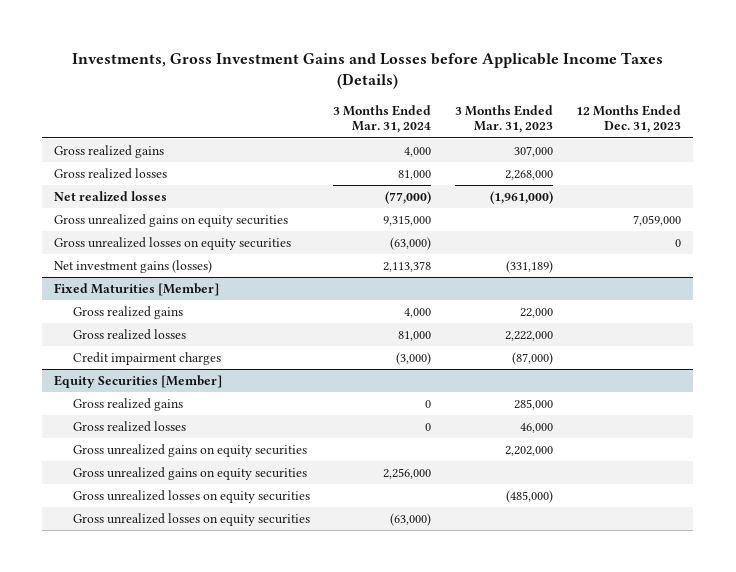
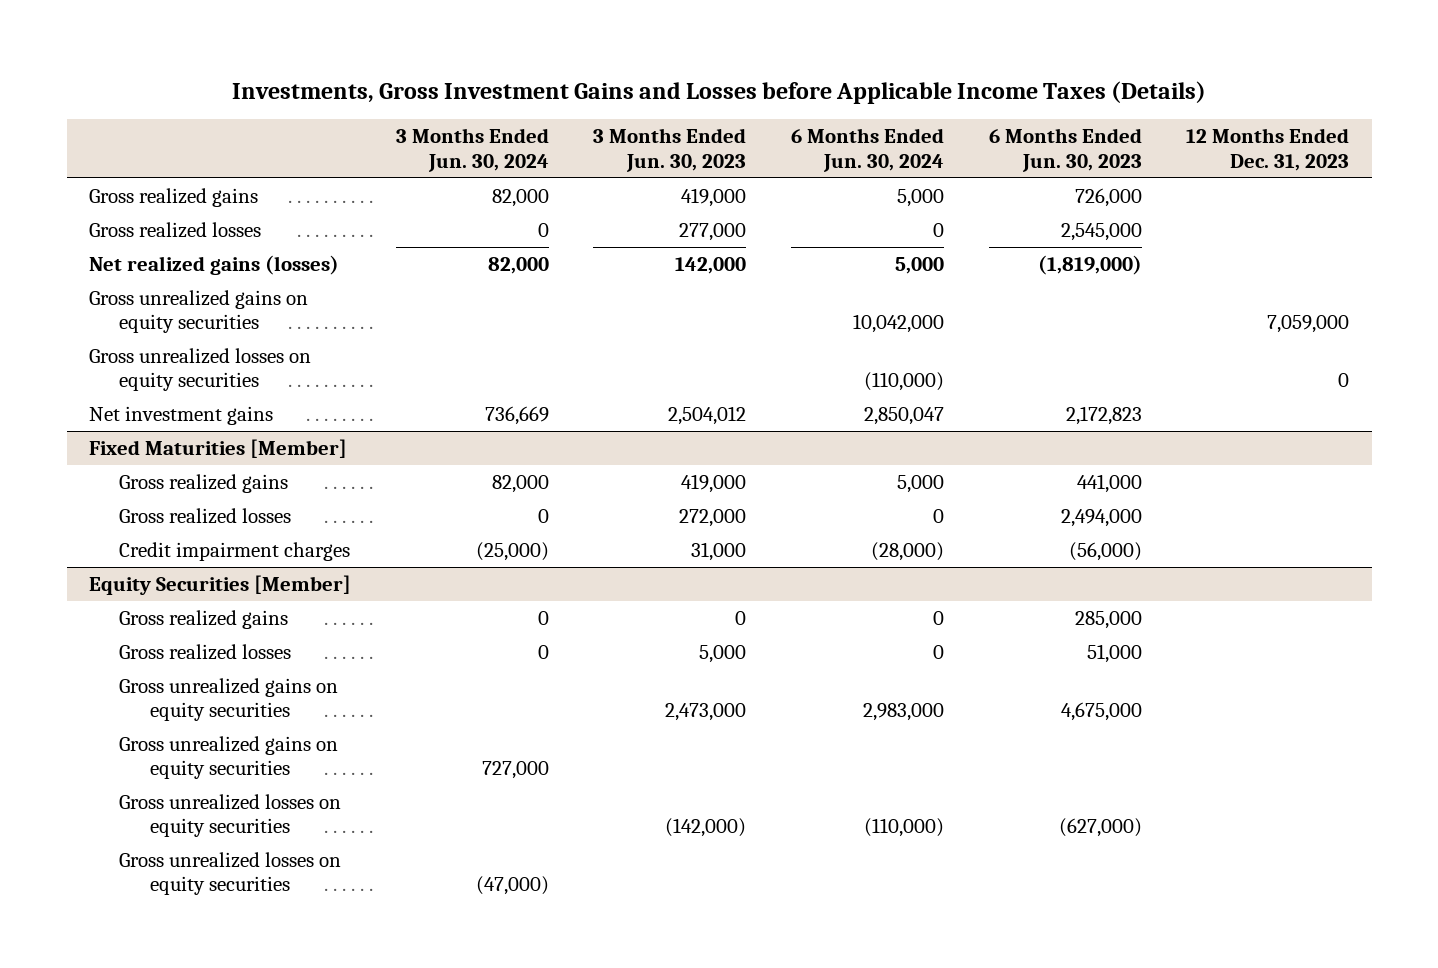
[333,104,432,134] 3 Months Ended Mar. 31, 2024 -> none
[454,104,553,134] 3 Months Ended Mar. 31, 2023 -> none
none -> [395,128,549,172] 3 Months Ended Jun. 30, 2024
none -> [593,128,747,172] 3 Months Ended Jun. 30, 2023
none -> [790,128,944,172] 6 Months Ended Jun. 30, 2024
none -> [988,128,1142,172] 6 Months Ended Jun. 30, 2023
[54,191,168,203] Net realized losses -> [88,255,339,276] Net realized gains (losses)
[54,260,213,274] Net investment gains (losses) -> [88,406,273,426] Net investment gains

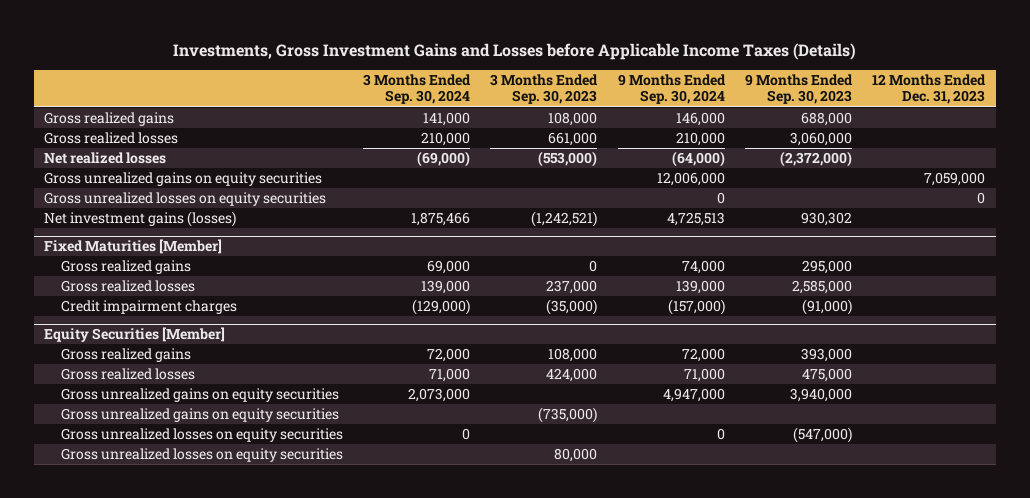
[395,128,549,172] 3 Months Ended Jun. 30, 2024 -> none
[593,128,747,172] 3 Months Ended Jun. 30, 2023 -> none
[790,128,944,172] 6 Months Ended Jun. 30, 2024 -> none
[988,128,1142,172] 6 Months Ended Jun. 30, 2023 -> none
none -> [362,73,471,105] 3 Months Ended Sep. 30, 2024
none -> [490,73,599,105] 3 Months Ended Sep. 30, 2023
none -> [617,73,726,105] 9 Months Ended Sep. 30, 2024
none -> [745,73,854,105] 9 Months Ended Sep. 30, 2023
[88,255,339,276] Net realized gains (losses) -> [44,152,167,165] Net realized losses
[88,406,273,426] Net investment gains -> [44,211,237,228] Net investment gains (losses)

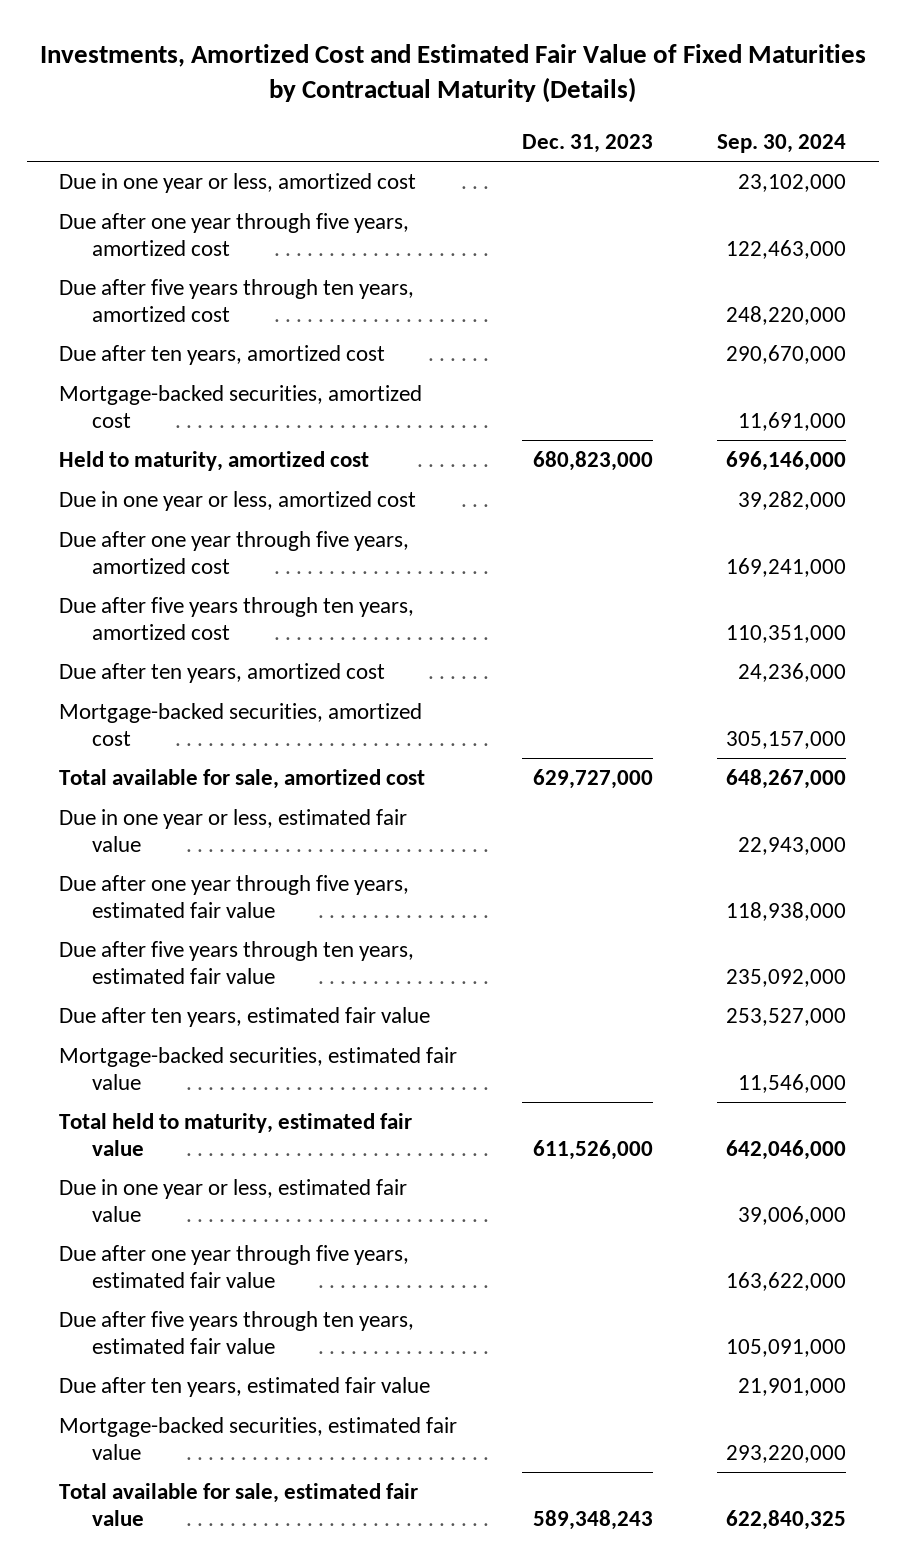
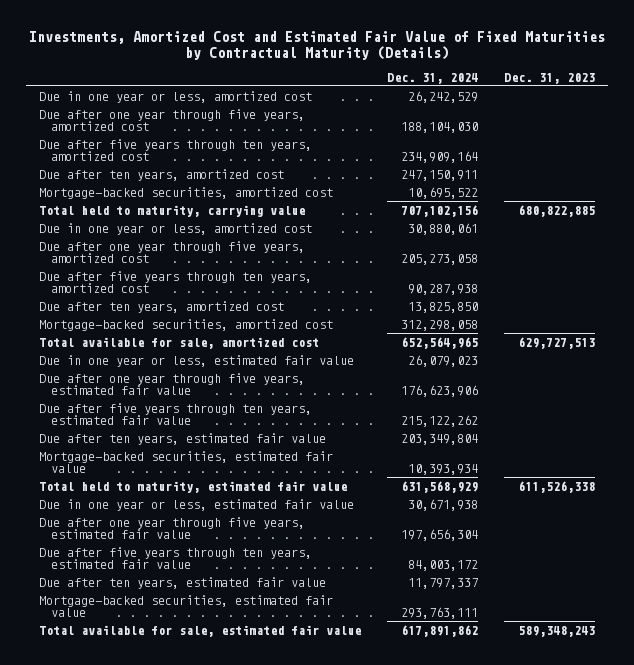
[717,133,847,153] Sep. 30, 2024 -> none
none -> [387,72,479,84] Dec. 31, 2024
[59,451,370,472] Held to maturity, amortized cost -> [38,204,305,217] Total held to maturity, carrying value
[532,451,653,472] 680,823,000 -> [518,204,596,217] 680,822,885
[532,769,653,790] 629,727,000 -> [518,336,596,349] 629,727,513
[532,1140,653,1161] 611,526,000 -> [518,480,596,493] 611,526,338

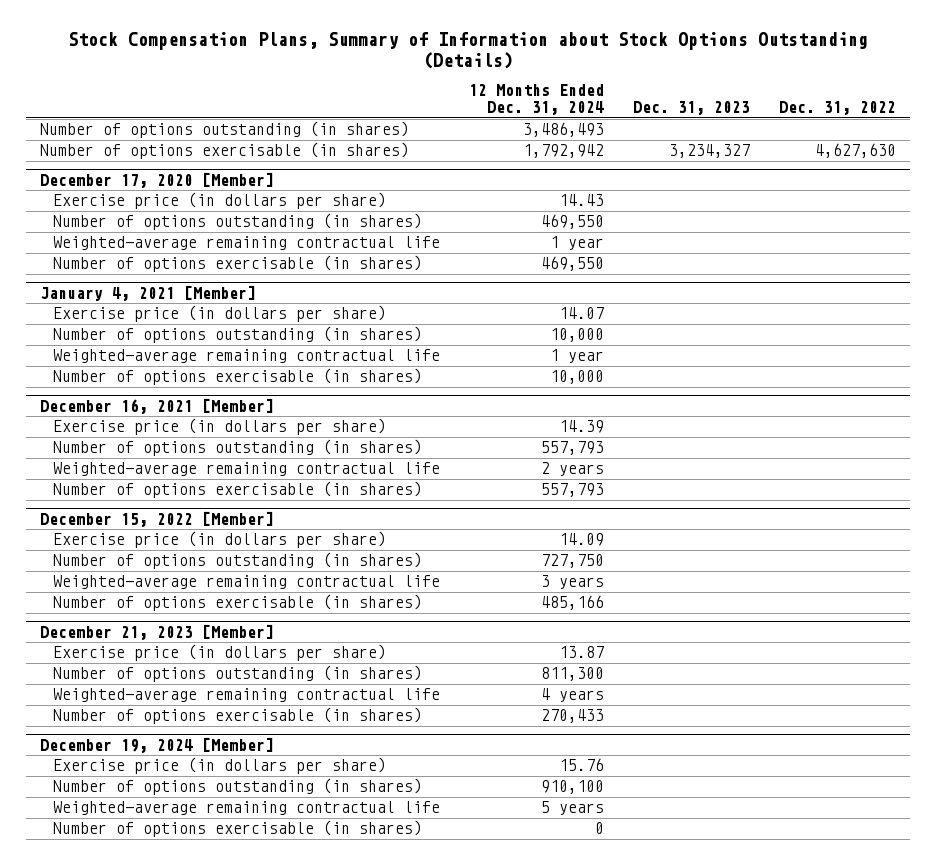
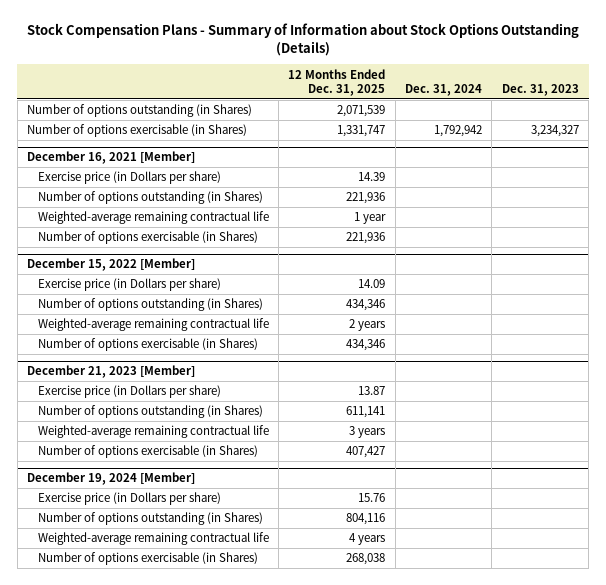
[68,32,869,69] Stock Compensation Plans, Summary of Information about Stock Options Outstanding (Details) -> [27,23,580,57] Stock Compensation Plans - Summary of Information about Stock Options Outstanding (Details)
[468,84,604,116] 12 Months Ended Dec. 31, 2024 -> none
[778,101,896,116] Dec. 31, 2022 -> none
none -> [288,68,386,97] 12 Months Ended Dec. 31, 2025
none -> [405,84,483,97] Dec. 31, 2024
[40,171,275,188] December 17, 2020 [Member] -> none
[52,192,386,210] Exercise price (in dollars per share) -> none
[52,213,422,231] Number of options outstanding (in shares) -> none
[52,236,440,251] Weighted-average remaining contractual life -> none
[52,255,422,273] Number of options exercisable (in shares) -> none
[40,284,257,301] January 4, 2021 [Member] -> none
[52,305,386,323] Exercise price (in dollars per share) -> none
[52,326,422,344] Number of options outstanding (in shares) -> none
[52,349,440,364] Weighted-average remaining contractual life -> none
[52,368,422,386] Number of options exercisable (in shares) -> none
[40,121,410,139] Number of options outstanding (in shares) -> [27,104,253,118] Number of options outstanding (in Shares)
[40,142,410,160] Number of options exercisable (in shares) -> [27,124,248,138] Number of options exercisable (in Shares)
[52,418,386,436] Exercise price (in dollars per share) -> [37,171,221,185] Exercise price (in Dollars per share)
[52,439,422,457] Number of options outstanding (in shares) -> [37,191,263,205] Number of options outstanding (in Shares)
[52,481,422,499] Number of options exercisable (in shares) -> [37,231,258,245] Number of options exercisable (in Shares)
[52,531,386,549] Exercise price (in dollars per share) -> [37,278,221,292] Exercise price (in Dollars per share)
[52,552,422,570] Number of options outstanding (in shares) -> [37,298,263,312] Number of options outstanding (in Shares)
[52,594,422,612] Number of options exercisable (in shares) -> [37,338,258,352] Number of options exercisable (in Shares)
[52,644,386,662] Exercise price (in dollars per share) -> [37,385,221,399] Exercise price (in Dollars per share)
[52,665,422,683] Number of options outstanding (in shares) -> [37,405,263,419] Number of options outstanding (in Shares)
[52,707,422,725] Number of options exercisable (in shares) -> [37,445,258,459] Number of options exercisable (in Shares)
[52,757,386,775] Exercise price (in dollars per share) -> [37,492,221,506] Exercise price (in Dollars per share)
[52,778,422,796] Number of options outstanding (in shares) -> [37,512,263,526] Number of options outstanding (in Shares)
[52,820,422,838] Number of options exercisable (in shares) -> [37,552,258,566] Number of options exercisable (in Shares)

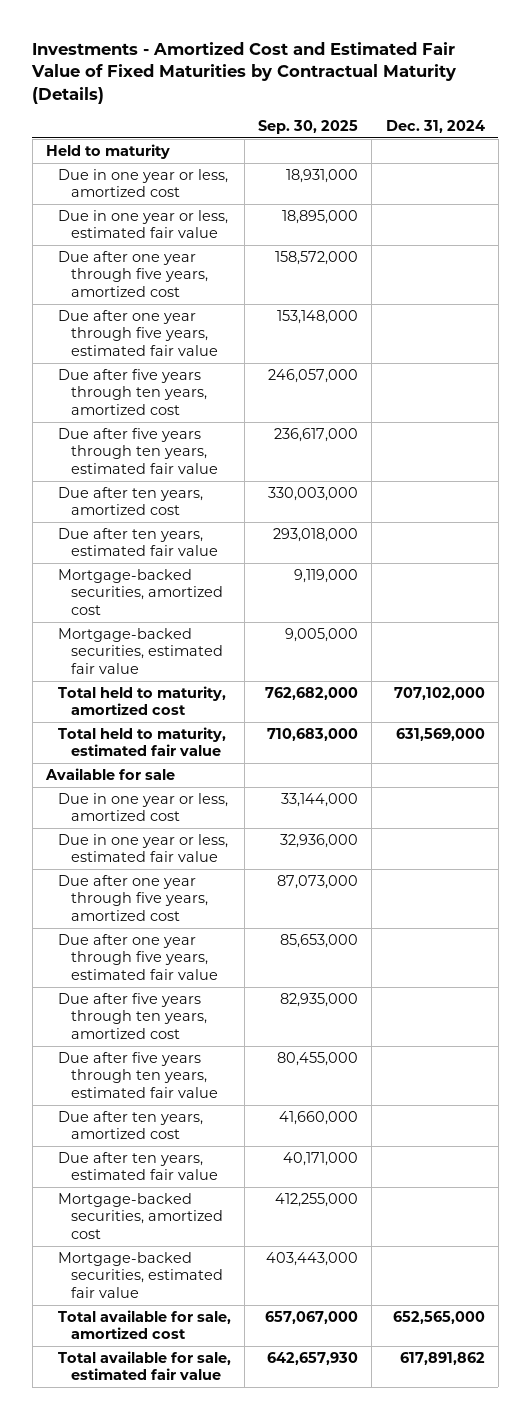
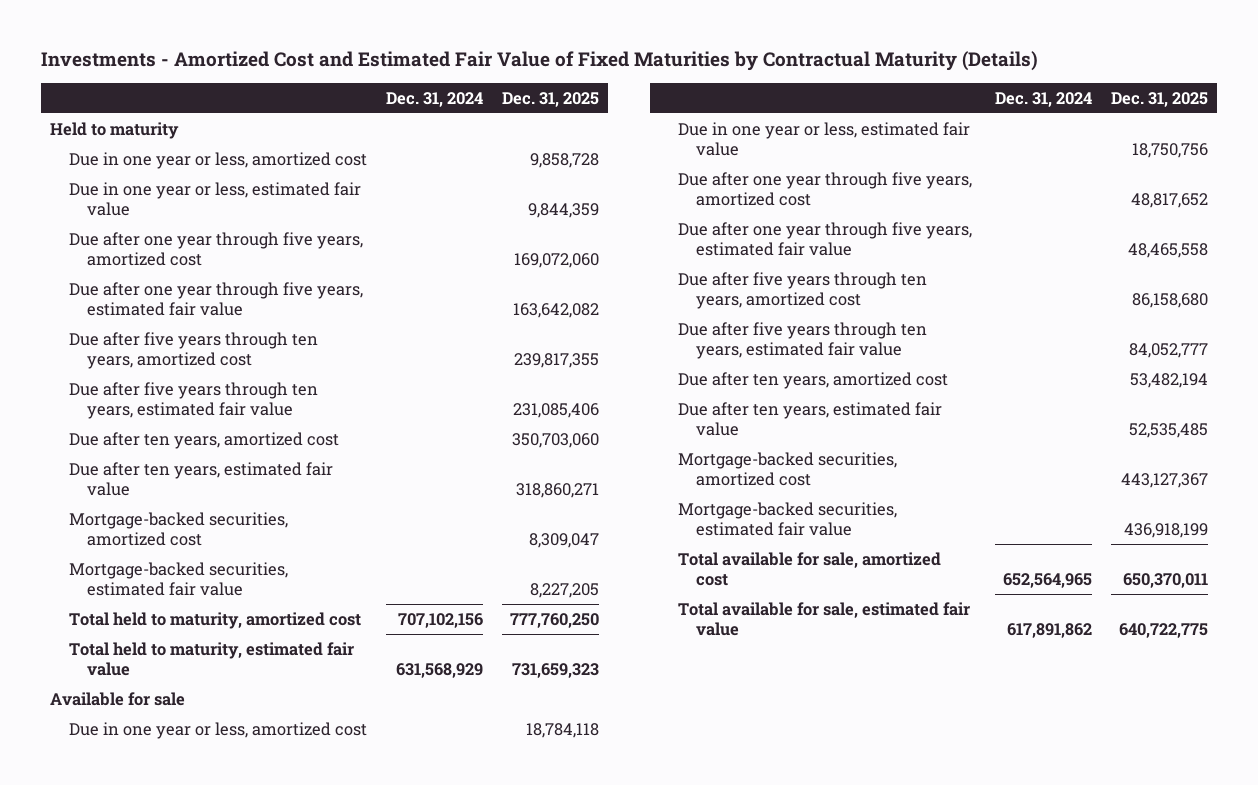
[258,120,359,135] Sep. 30, 2025 -> none
none -> [501,91,599,107] Dec. 31, 2025
[393,686,485,700] 707,102,000 -> [397,612,483,628] 707,102,156
[395,727,485,741] 631,569,000 -> [395,663,483,679] 631,568,929
[392,1310,485,1324] 652,565,000 -> [1002,573,1092,589] 652,564,965

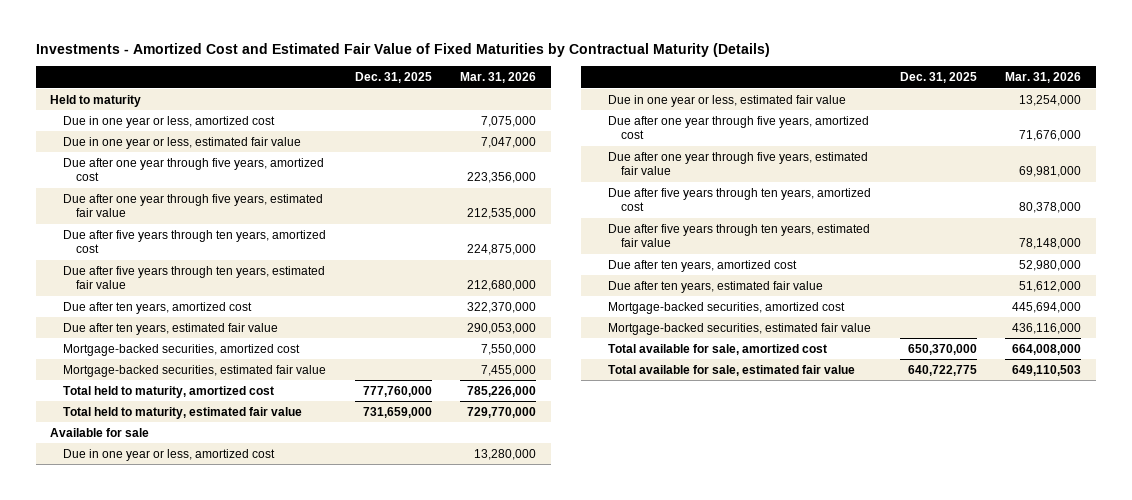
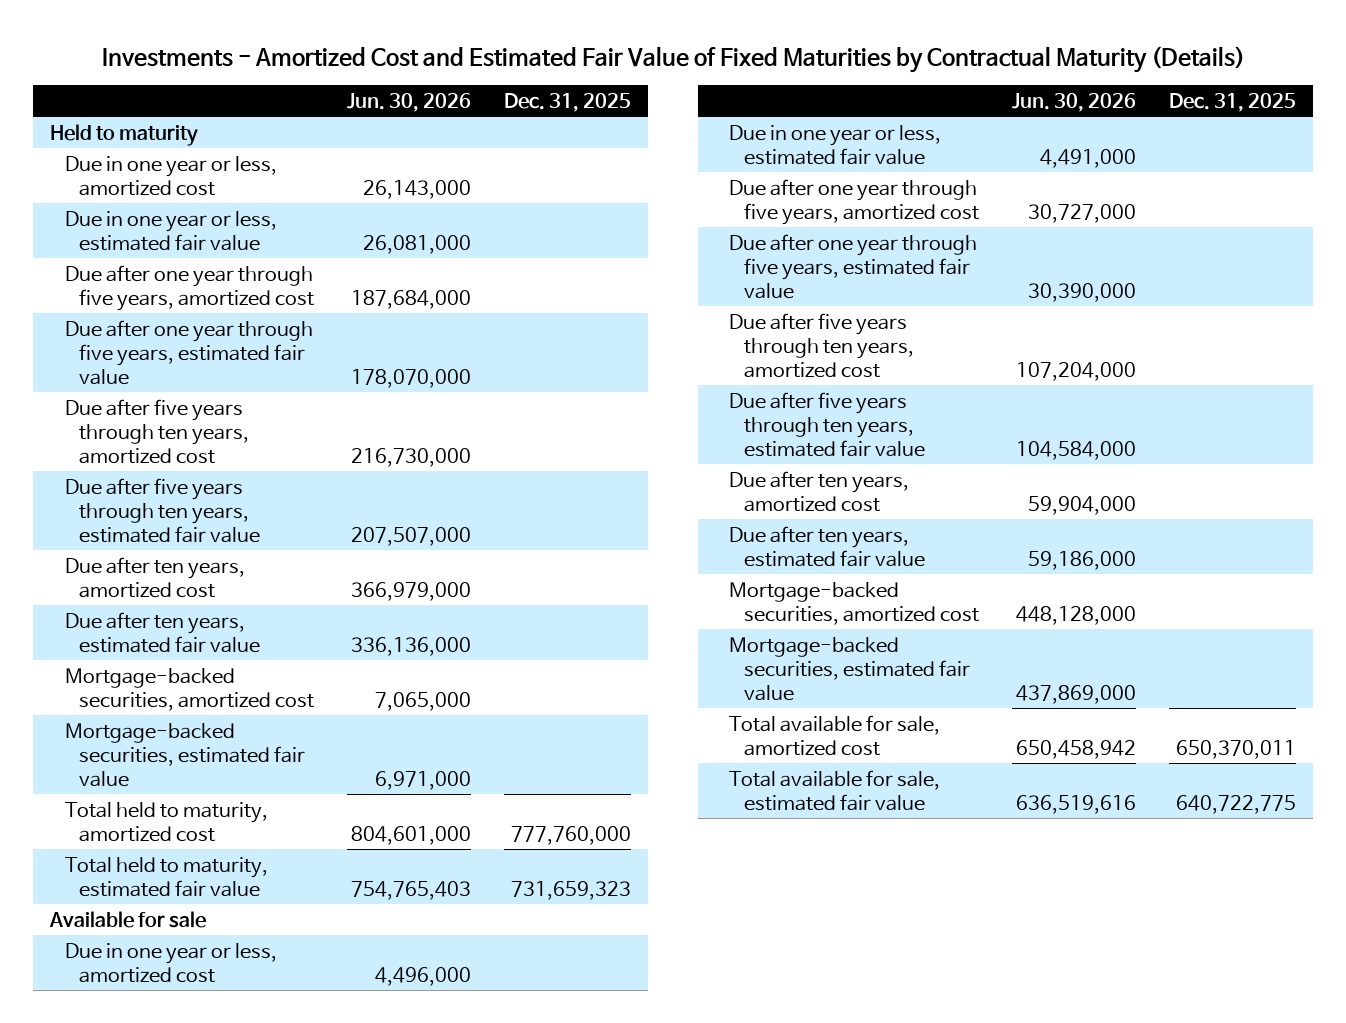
[460,72,537,84] Mar. 31, 2026 -> none
none -> [347,92,472,112] Jun. 30, 2026
[362,406,432,418] 731,659,000 -> [511,880,632,900] 731,659,323
[907,343,977,355] 650,370,000 -> [1176,739,1297,759] 650,370,011

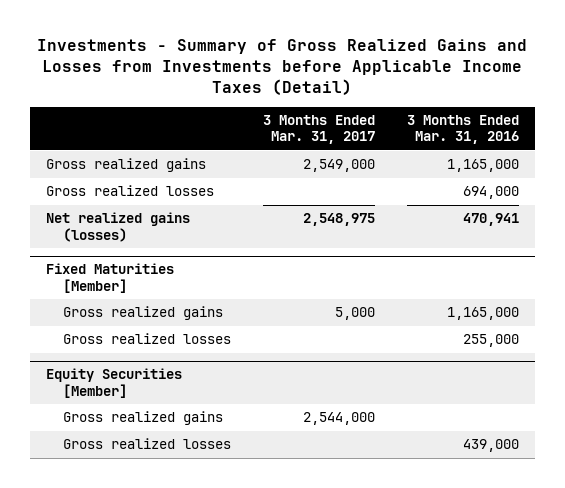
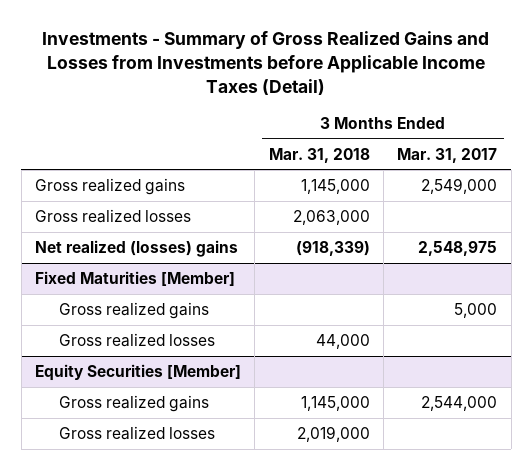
[406,114,519,145] 3 Months Ended Mar. 31, 2016 -> none
none -> [268,147,370,163] Mar. 31, 2018
[46,212,191,242] Net realized gains (losses) -> [34,239,238,257] Net realized (losses) gains

